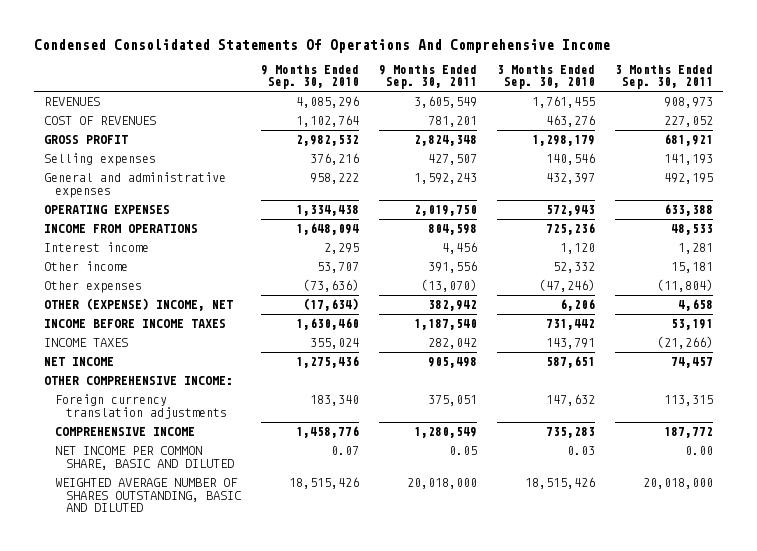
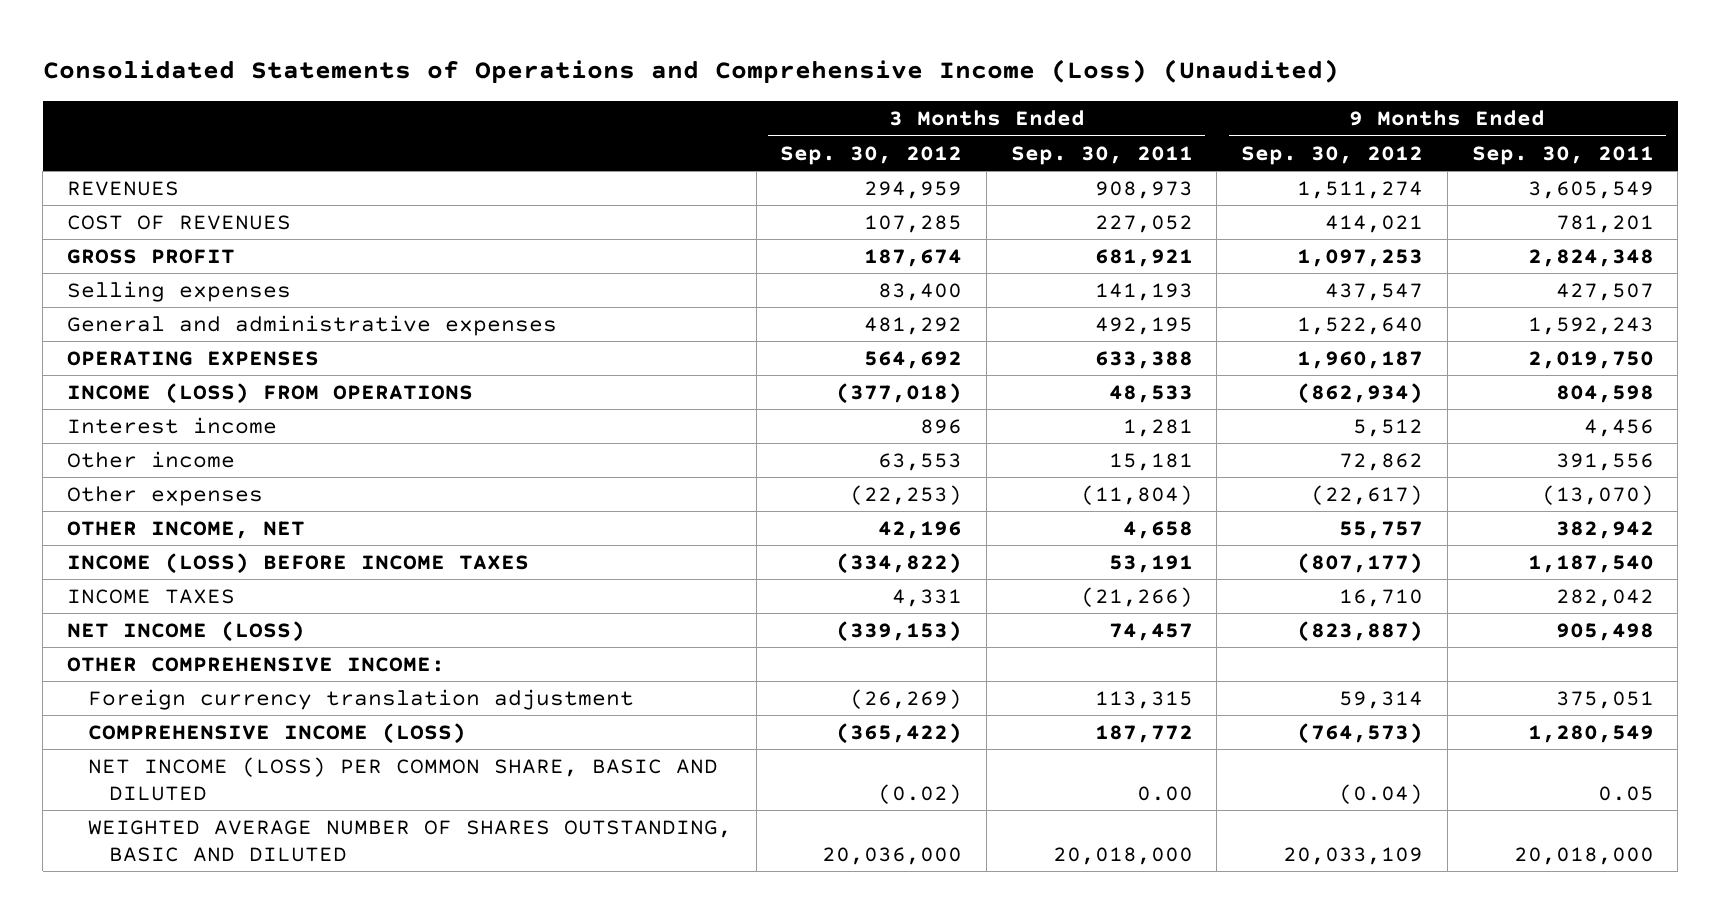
[34,38,611,53] Condensed Consolidated Statements Of Operations And Comprehensive Income -> [42,59,1339,85] Consolidated Statements of Operations and Comprehensive Income (Loss) (Unaudited)
[260,64,359,90] 9 Months Ended Sep. 30, 2010 -> none
[496,64,595,90] 3 Months Ended Sep. 30, 2010 -> none
none -> [780,145,963,165] Sep. 30, 2012
none -> [1241,145,1424,165] Sep. 30, 2012
[44,224,199,234] INCOME FROM OPERATIONS -> [66,382,473,404] INCOME (LOSS) FROM OPERATIONS
[44,298,234,312] OTHER (EXPENSE) INCOME, NET -> [66,520,305,539] OTHER INCOME, NET
[44,319,227,329] INCOME BEFORE INCOME TAXES -> [66,552,529,574] INCOME (LOSS) BEFORE INCOME TAXES
[44,357,115,367] NET INCOME -> [66,620,305,642] NET INCOME (LOSS)
[54,394,227,419] Foreign currency translation adjustments -> [87,688,634,710] Foreign currency translation adjustment
[54,427,195,437] COMPREHENSIVE INCOME -> [87,722,466,744] COMPREHENSIVE INCOME (LOSS)
[54,446,234,470] NET INCOME PER COMMON SHARE, BASIC AND DILUTED -> [87,756,718,801] NET INCOME (LOSS) PER COMMON SHARE, BASIC AND DILUTED

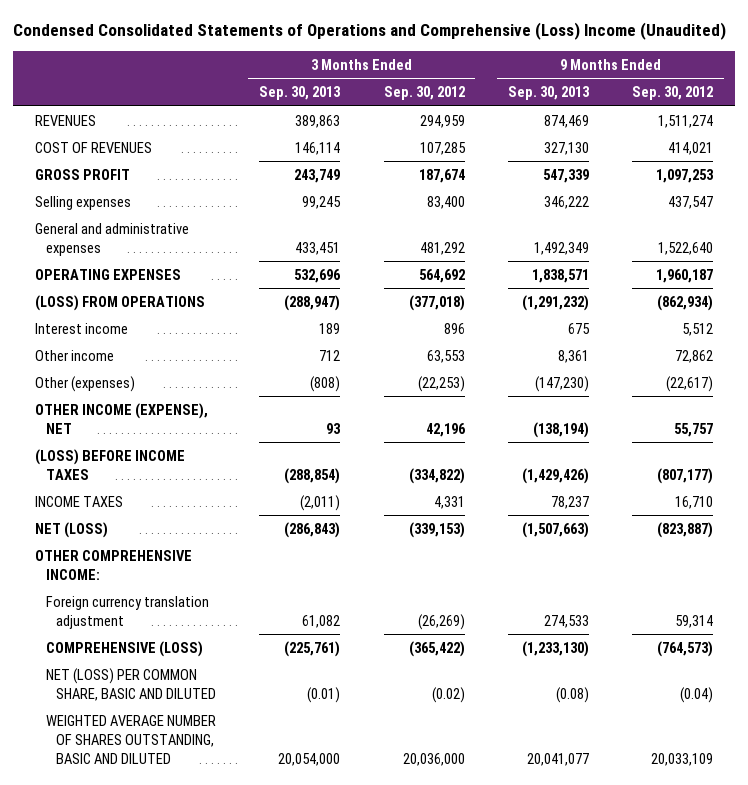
[42,59,1339,85] Consolidated Statements of Operations and Comprehensive Income (Loss) (Unaudited) -> [13,22,727,41] Condensed Consolidated Statements of Operations and Comprehensive (Loss) Income (Unaudited)
[1010,145,1193,165] Sep. 30, 2011 -> none
[1471,145,1654,165] Sep. 30, 2011 -> none
none -> [259,86,342,101] Sep. 30, 2013
none -> [507,86,590,101] Sep. 30, 2013
[66,382,473,404] INCOME (LOSS) FROM OPERATIONS -> [35,294,206,311] (LOSS) FROM OPERATIONS
[66,485,263,506] Other expenses -> [35,375,136,392] Other (expenses)
[66,520,305,539] OTHER INCOME, NET -> [35,402,209,434] OTHER INCOME (EXPENSE), NET
[66,552,529,574] INCOME (LOSS) BEFORE INCOME TAXES -> [35,448,186,480] (LOSS) BEFORE INCOME TAXES
[66,620,305,642] NET INCOME (LOSS) -> [35,521,109,538] NET (LOSS)
[87,722,466,744] COMPREHENSIVE INCOME (LOSS) -> [45,640,203,657] COMPREHENSIVE (LOSS)
[87,756,718,801] NET INCOME (LOSS) PER COMMON SHARE, BASIC AND DILUTED -> [45,667,216,701] NET (LOSS) PER COMMON SHARE, BASIC AND DILUTED

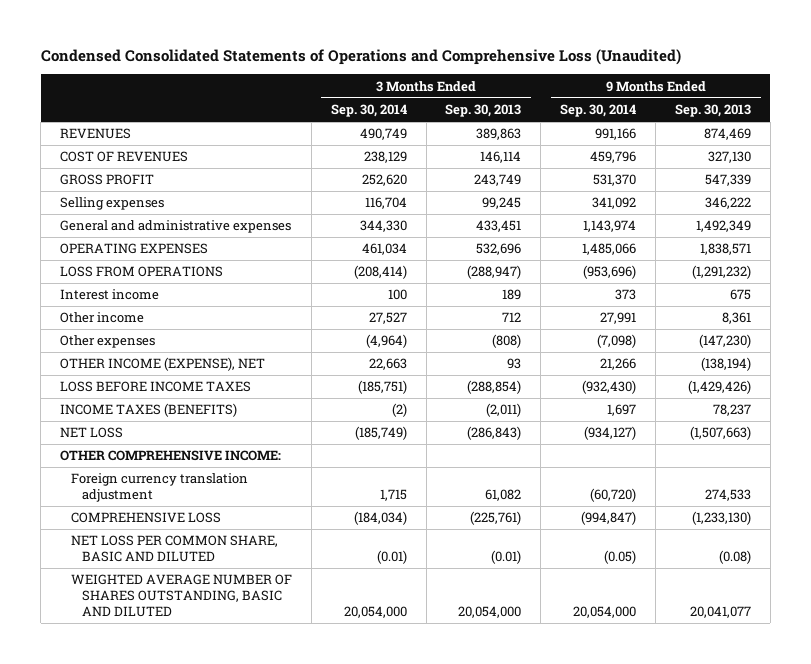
[13,22,727,41] Condensed Consolidated Statements of Operations and Comprehensive (Loss) Income (Unaudited) -> [40,49,681,66] Condensed Consolidated Statements of Operations and Comprehensive Loss (Unaudited)
[383,86,465,101] Sep. 30, 2012 -> none
[632,86,714,101] Sep. 30, 2012 -> none
none -> [330,104,407,118] Sep. 30, 2014
none -> [560,104,637,118] Sep. 30, 2014
[35,294,206,311] (LOSS) FROM OPERATIONS -> [60,266,224,278] LOSS FROM OPERATIONS
[35,375,136,392] Other (expenses) -> [60,335,156,349] Other expenses
[35,448,186,480] (LOSS) BEFORE INCOME TAXES -> [60,381,252,393] LOSS BEFORE INCOME TAXES
[35,495,124,507] INCOME TAXES -> [60,403,238,418] INCOME TAXES (BENEFITS)
[35,521,109,538] NET (LOSS) -> [60,427,124,439] NET LOSS
[45,640,203,657] COMPREHENSIVE (LOSS) -> [70,512,221,524] COMPREHENSIVE LOSS
[45,667,216,701] NET (LOSS) PER COMMON SHARE, BASIC AND DILUTED -> [70,535,278,563] NET LOSS PER COMMON SHARE, BASIC AND DILUTED

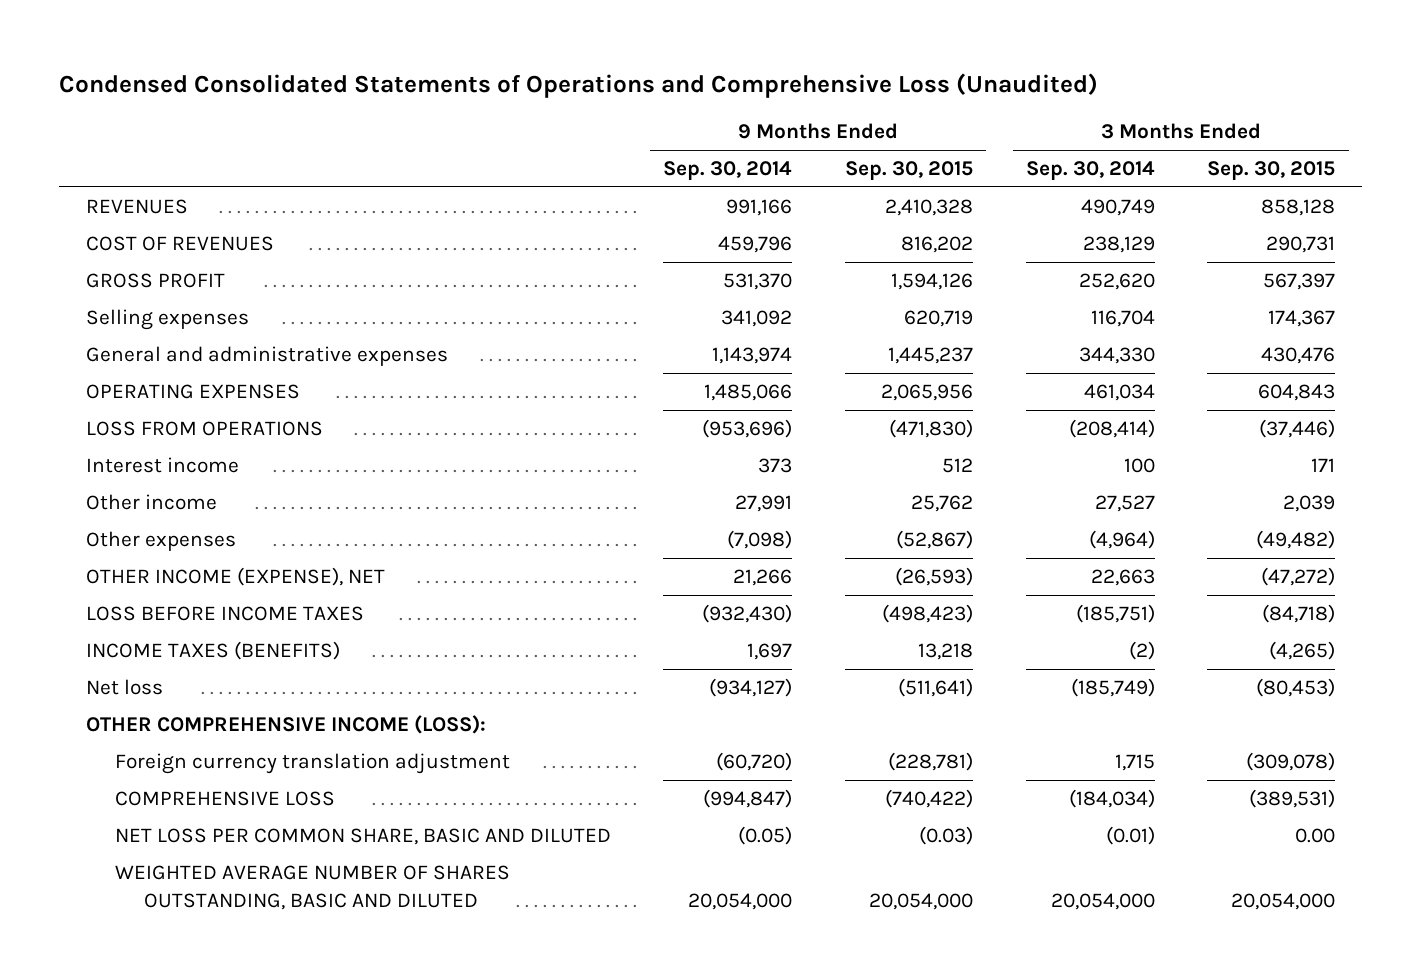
[445,104,522,118] Sep. 30, 2013 -> none
[674,104,751,118] Sep. 30, 2013 -> none
none -> [845,161,974,181] Sep. 30, 2015
none -> [1207,161,1336,181] Sep. 30, 2015
[60,427,124,439] NET LOSS -> [85,679,163,696] Net loss
[60,450,282,462] OTHER COMPREHENSIVE INCOME: -> [85,715,486,735] OTHER COMPREHENSIVE INCOME (LOSS):

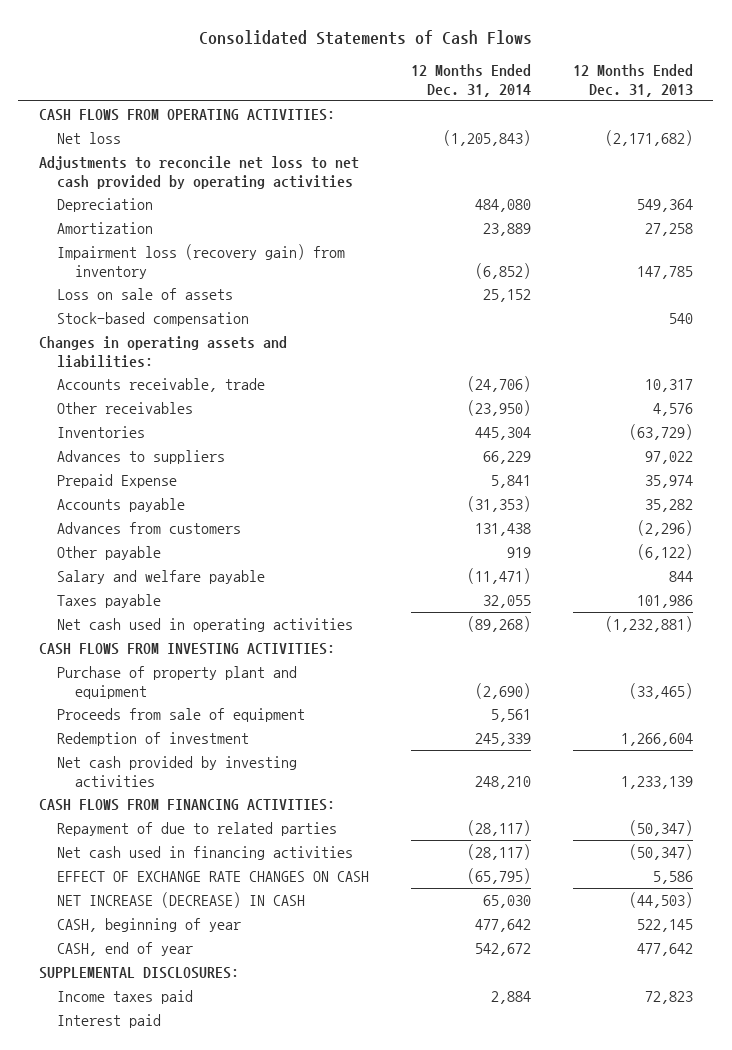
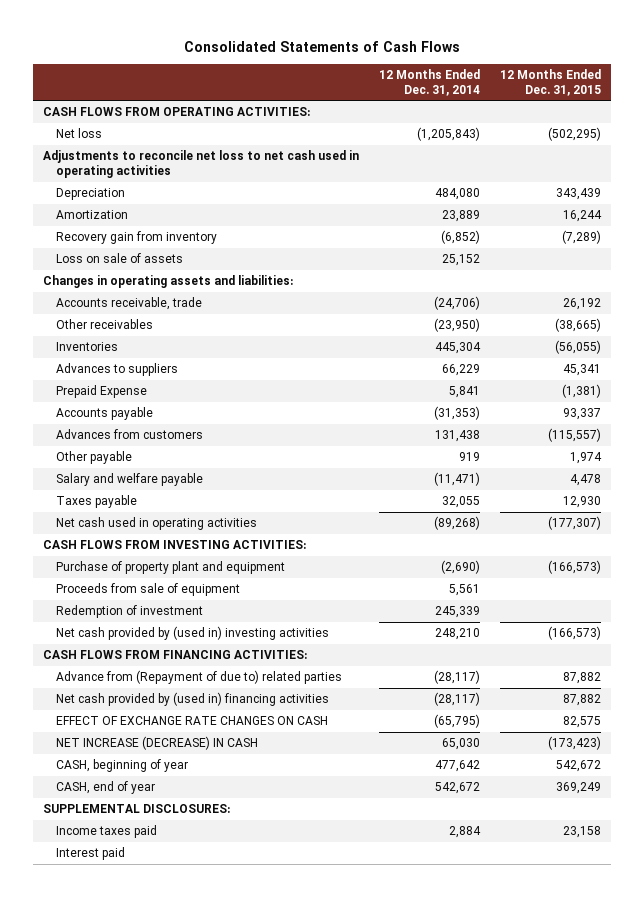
[572,64,693,98] 12 Months Ended Dec. 31, 2013 -> none
none -> [500,69,602,96] 12 Months Ended Dec. 31, 2015
[39,155,360,189] Adjustments to reconcile net loss to net cash provided by operating activities -> [42,150,359,179] Adjustments to reconcile net loss to net cash used in operating activities
[57,243,346,279] Impairment loss (recovery gain) from inventory -> [55,231,217,245] Recovery gain from inventory
[57,311,250,326] Stock-based compensation -> none
[57,755,298,787] Net cash provided by investing activities -> [55,626,329,641] Net cash provided by (used in) investing activities
[57,821,338,836] Repayment of due to related parties -> [55,670,342,685] Advance from (Repayment of due to) related parties
[57,845,354,860] Net cash used in financing activities -> [55,692,329,707] Net cash provided by (used in) financing activities

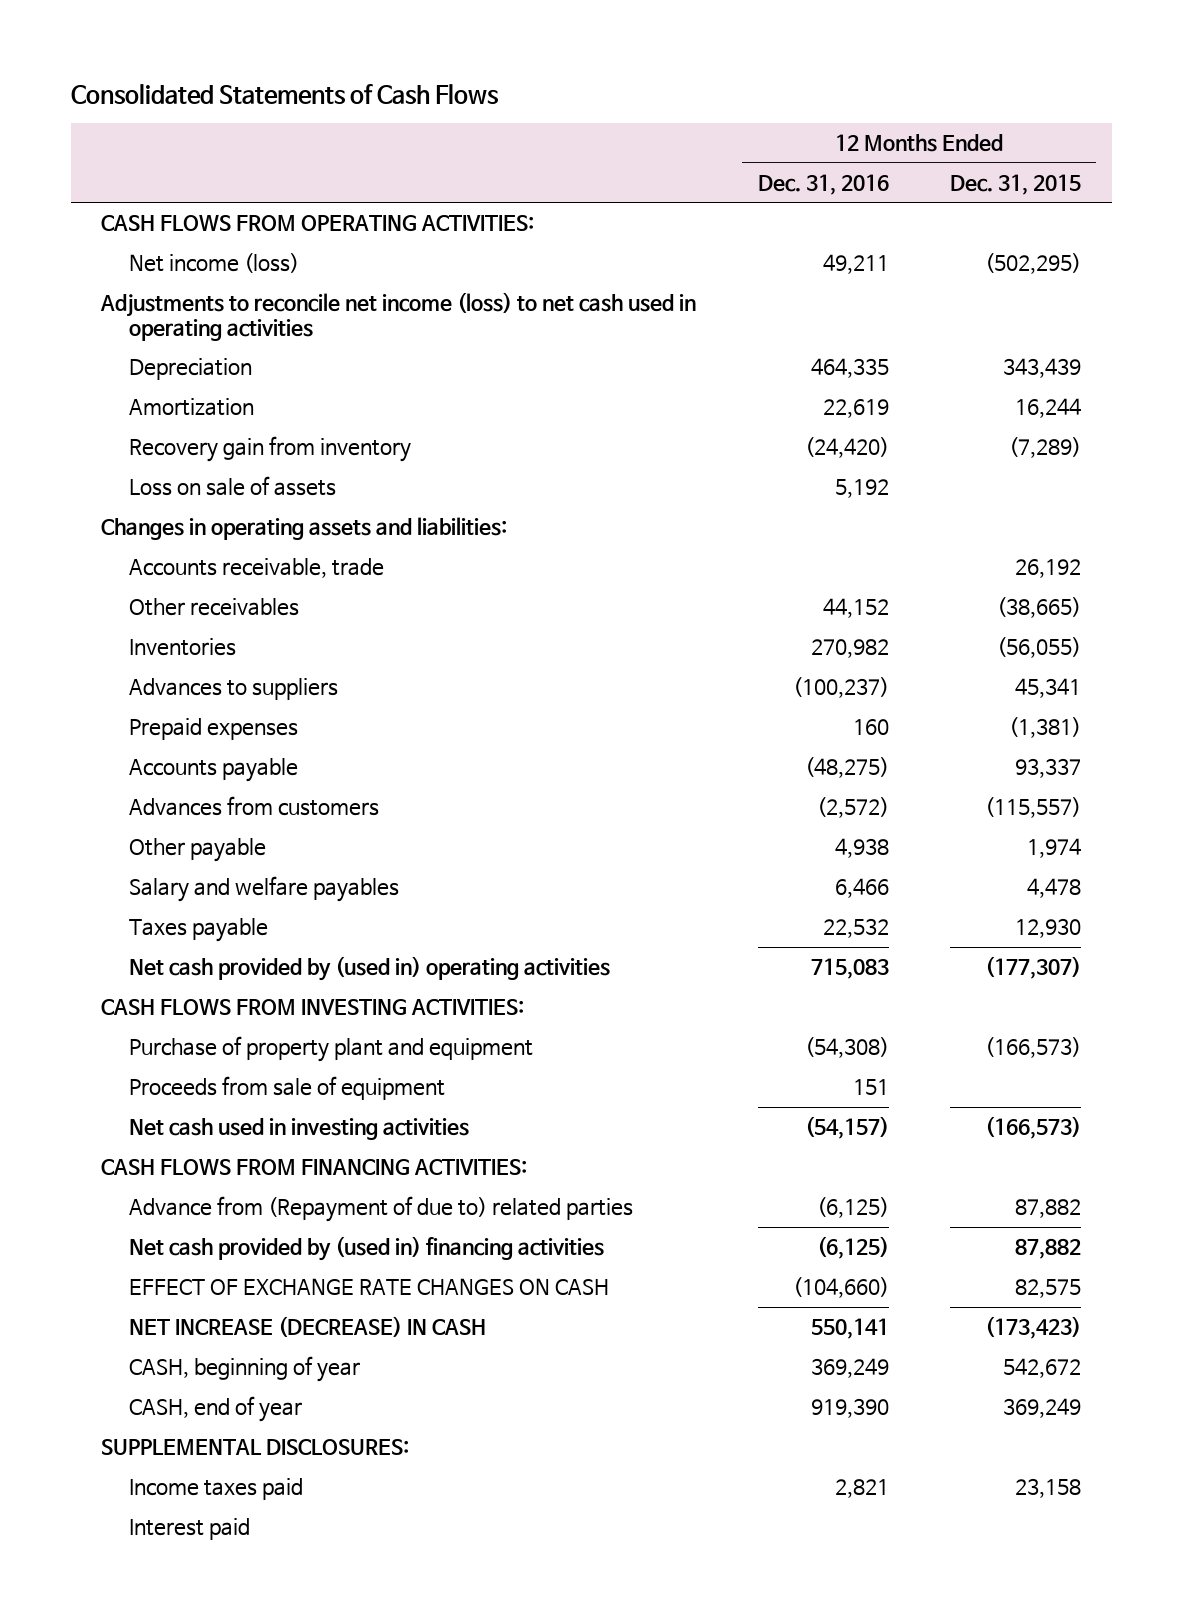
[379,69,481,96] 12 Months Ended Dec. 31, 2014 -> none
none -> [757,173,889,195] Dec. 31, 2016
[55,128,102,139] Net loss -> [129,253,300,274] Net income (loss)
[42,150,359,179] Adjustments to reconcile net loss to net cash used in operating activities -> [100,292,697,341] Adjustments to reconcile net income (loss) to net cash used in operating activities
[55,385,147,399] Prepaid Expense -> [129,718,299,741] Prepaid expenses
[55,473,203,487] Salary and welfare payable -> [129,876,400,903] Salary and welfare payables
[55,517,257,531] Net cash used in operating activities -> [129,956,611,982] Net cash provided by (used in) operating activities
[55,605,203,619] Redemption of investment -> none
[55,626,329,641] Net cash provided by (used in) investing activities -> [129,1118,470,1141] Net cash used in investing activities

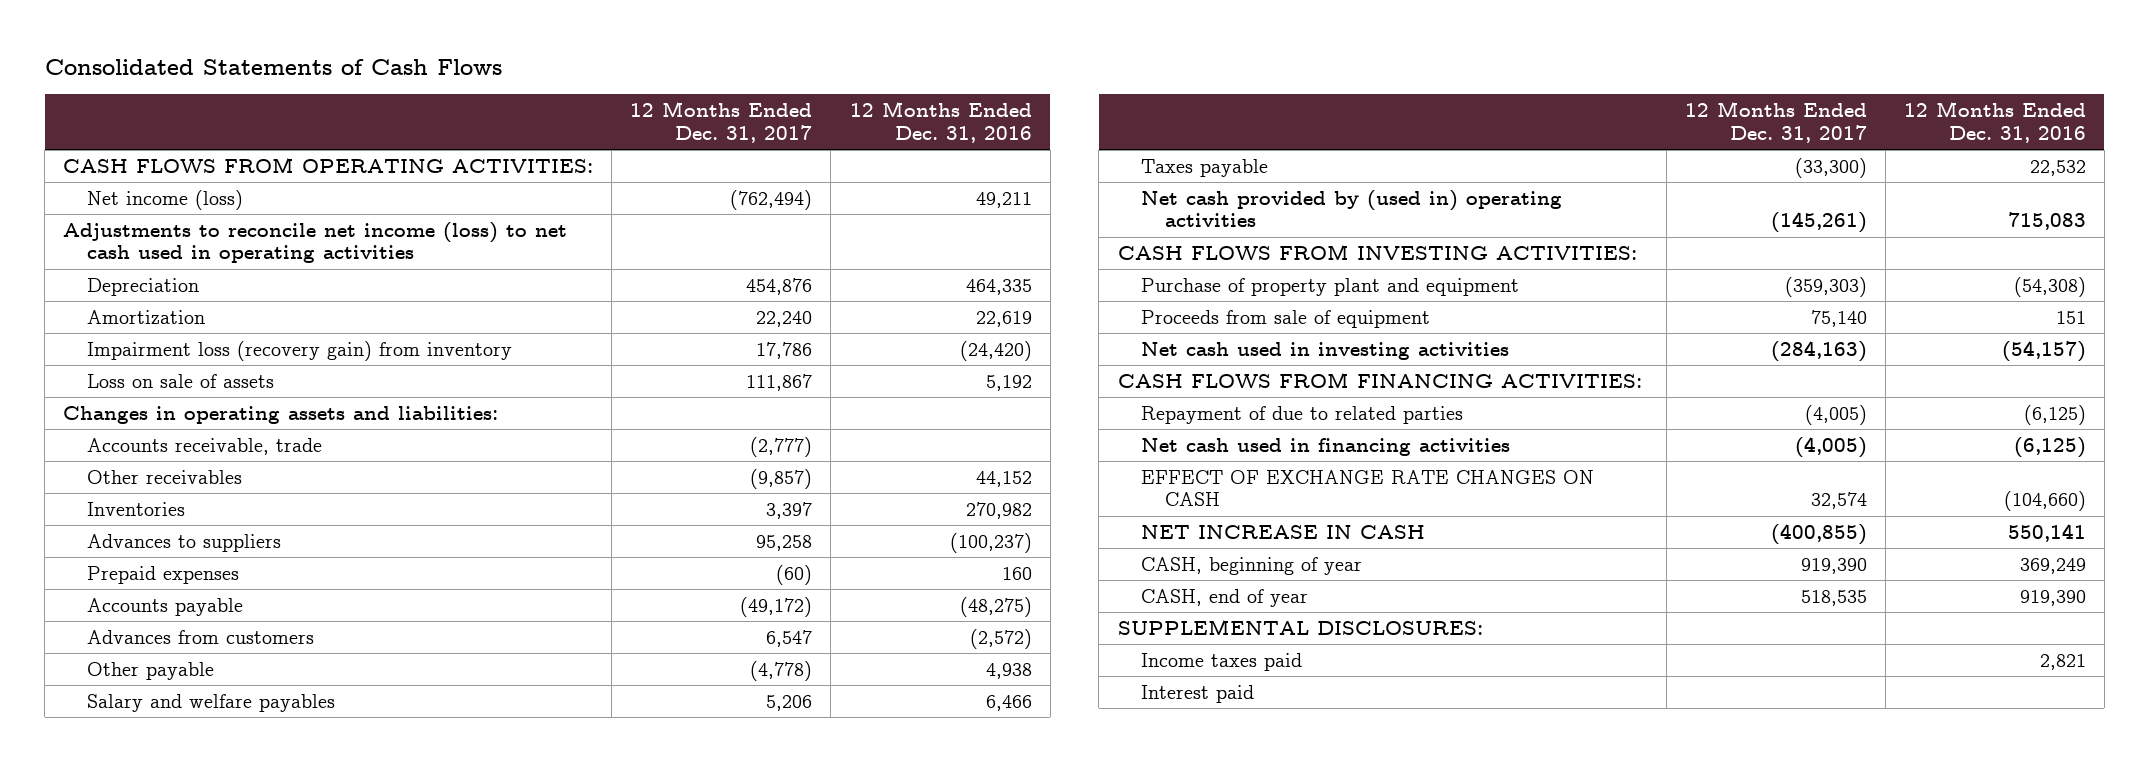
[950,173,1082,195] Dec. 31, 2015 -> none
none -> [630,101,813,143] 12 Months Ended Dec. 31, 2017
[129,436,412,463] Recovery gain from inventory -> [86,340,512,361] Impairment loss (recovery gain) from inventory
[129,1196,634,1223] Advance from (Repayment of due to) related parties -> [1141,405,1464,424] Repayment of due to related parties
[129,1236,605,1262] Net cash provided by (used in) financing activities -> [1141,437,1511,456] Net cash used in financing activities
[129,1316,487,1338] NET INCREASE (DECREASE) IN CASH -> [1141,524,1426,539] NET INCREASE IN CASH

